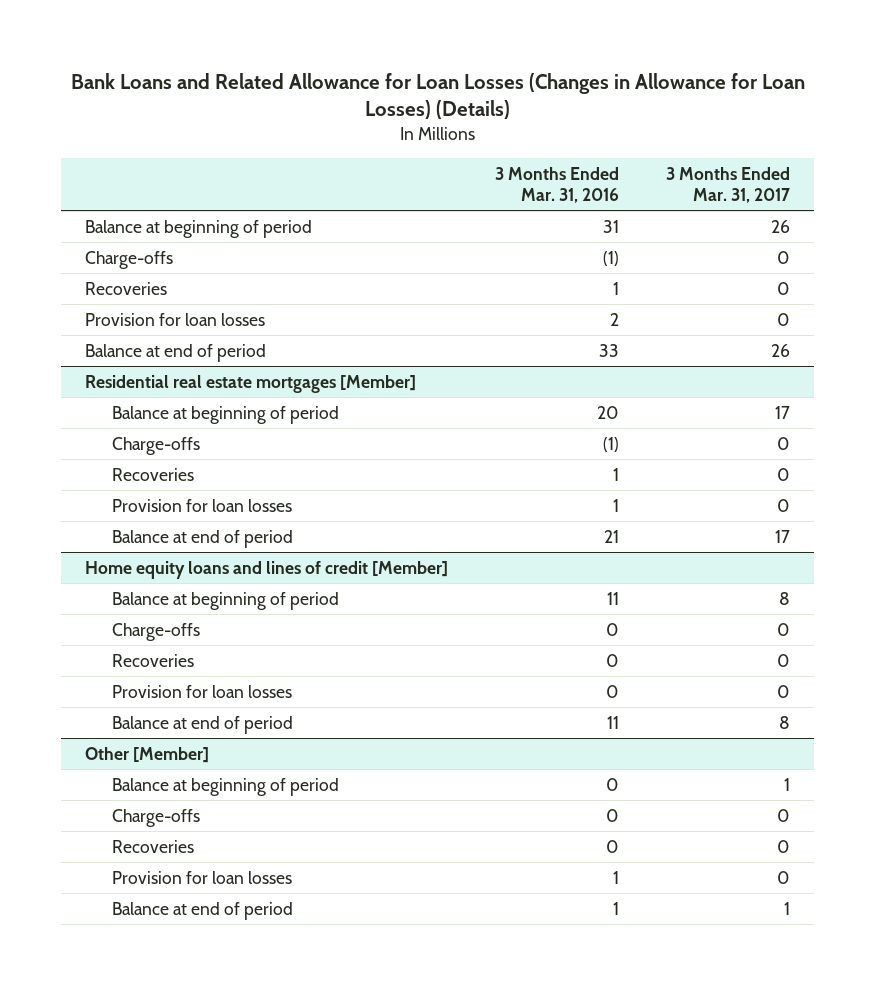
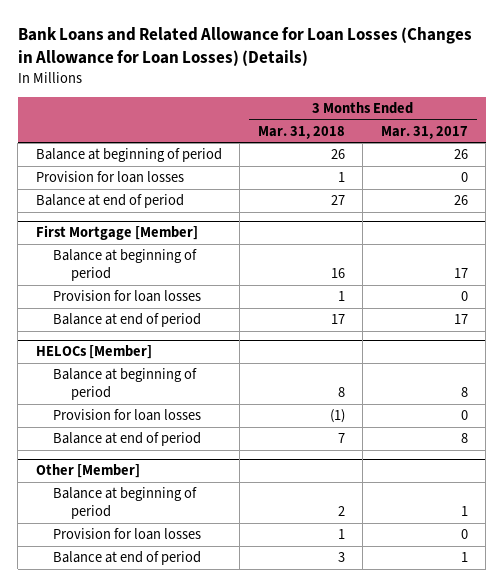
[495,166,620,203] 3 Months Ended Mar. 31, 2016 -> none
none -> [257,125,345,139] Mar. 31, 2018
[84,250,173,269] Charge-offs -> none
[84,281,167,295] Recoveries -> none
[84,374,416,393] Residential real estate mortgages [Member] -> none
none -> [35,225,198,241] First Mortgage [Member]
[111,436,200,455] Charge-offs -> none
[111,467,194,481] Recoveries -> none
[84,560,448,579] Home equity loans and lines of credit [Member] -> [35,345,152,360] HELOCs [Member]
[111,622,200,641] Charge-offs -> none
[111,653,194,667] Recoveries -> none
[111,808,200,827] Charge-offs -> none
[111,839,194,853] Recoveries -> none

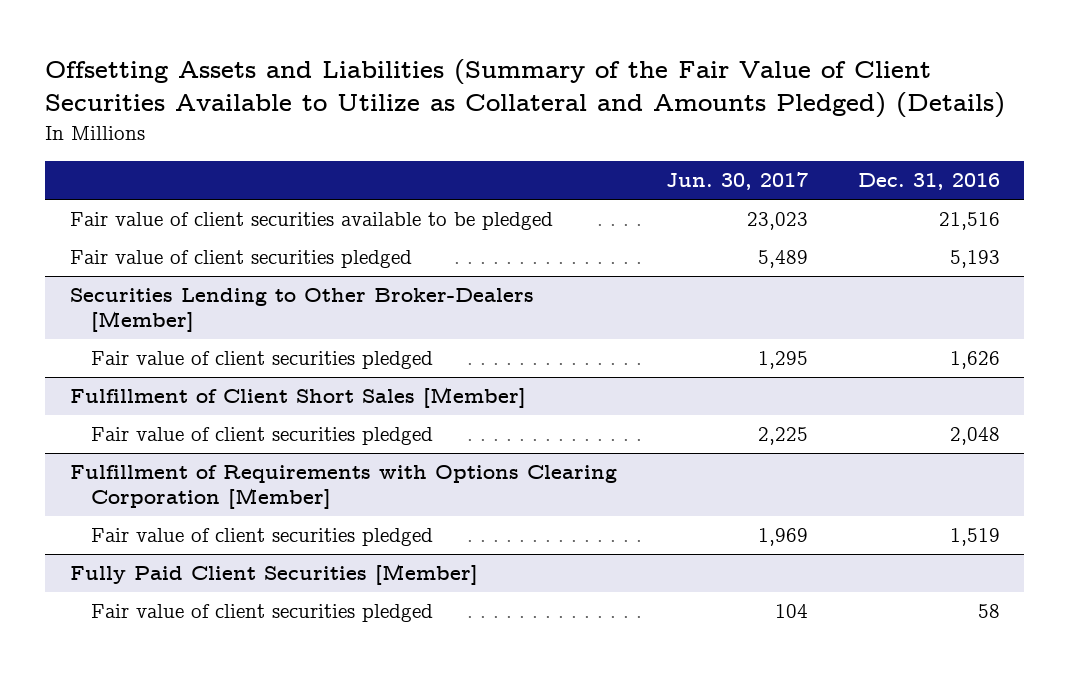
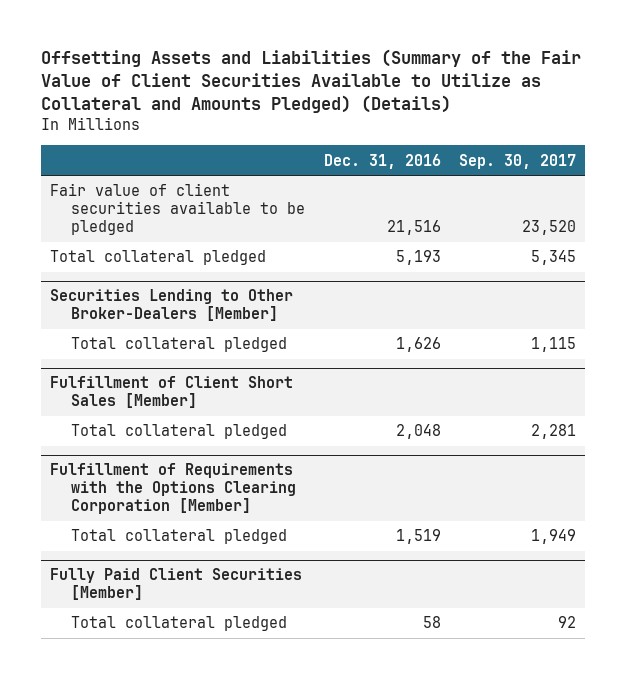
[666,172,809,191] Jun. 30, 2017 -> none
none -> [459,153,577,169] Sep. 30, 2017
[70,250,413,269] Fair value of client securities pledged -> [50,250,267,266] Total collateral pledged
[90,351,433,370] Fair value of client securities pledged -> [71,337,288,353] Total collateral pledged
[90,427,433,446] Fair value of client securities pledged -> [71,424,288,440] Total collateral pledged
[70,465,618,509] Fulfillment of Requirements with Options Clearing Corporation [Member] -> [50,463,297,515] Fulfillment of Requirements with the Options Clearing Corporation [Member]
[90,528,433,547] Fair value of client securities pledged -> [71,529,288,545] Total collateral pledged
[90,604,433,623] Fair value of client securities pledged -> [71,616,288,632] Total collateral pledged

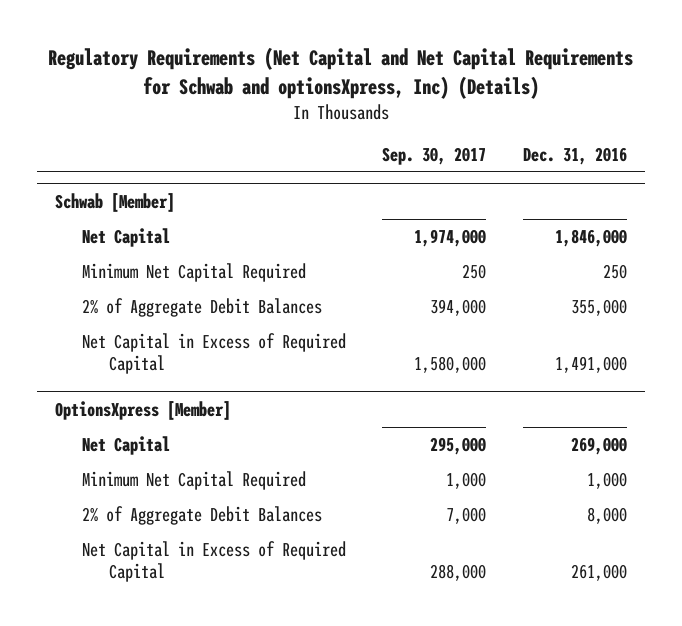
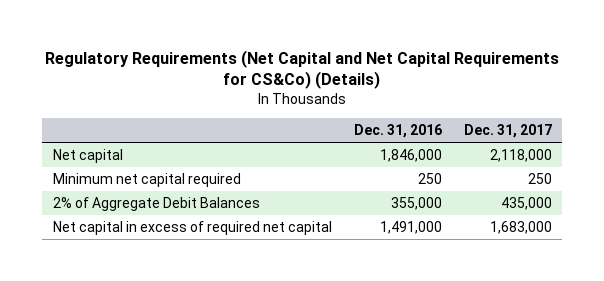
[48,47,634,99] Regulatory Requirements (Net Capital and Net Capital Requirements for Schwab and optionsXpress, Inc) (Details) -> [45,49,560,90] Regulatory Requirements (Net Capital and Net Capital Requirements for CS&Co) (Details)
[382,146,487,165] Sep. 30, 2017 -> none
none -> [463,124,552,139] Dec. 31, 2017
[55,192,176,212] Schwab [Member] -> none
[82,227,171,247] Net Capital -> [52,148,123,163] Net capital
[82,262,307,282] Minimum Net Capital Required -> [52,172,241,187] Minimum net capital required
[55,400,232,420] OptionsXpress [Member] -> none
[82,435,171,455] Net Capital -> none
[82,470,307,490] Minimum Net Capital Required -> none
[82,505,323,525] 2% of Aggregate Debit Balances -> none
[82,540,347,582] Net Capital in Excess of Required Capital -> none
[82,332,347,374] Net Capital in Excess of Required Capital -> [52,220,332,235] Net capital in excess of required net capital

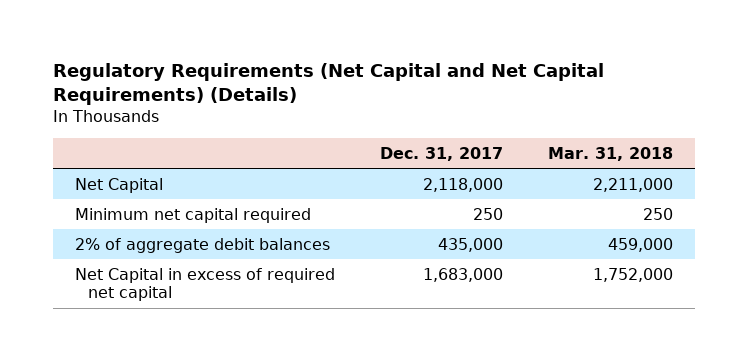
[45,49,560,90] Regulatory Requirements (Net Capital and Net Capital Requirements for CS&Co) (Details) -> [52,62,604,106] Regulatory Requirements (Net Capital and Net Capital Requirements) (Details)
[353,124,442,139] Dec. 31, 2016 -> none
none -> [547,146,673,161] Mar. 31, 2018
[52,148,123,163] Net capital -> [75,177,164,193] Net Capital
[52,196,260,211] 2% of Aggregate Debit Balances -> [75,237,331,253] 2% of aggregate debit balances
[52,220,332,235] Net capital in excess of required net capital -> [75,267,336,302] Net Capital in excess of required net capital

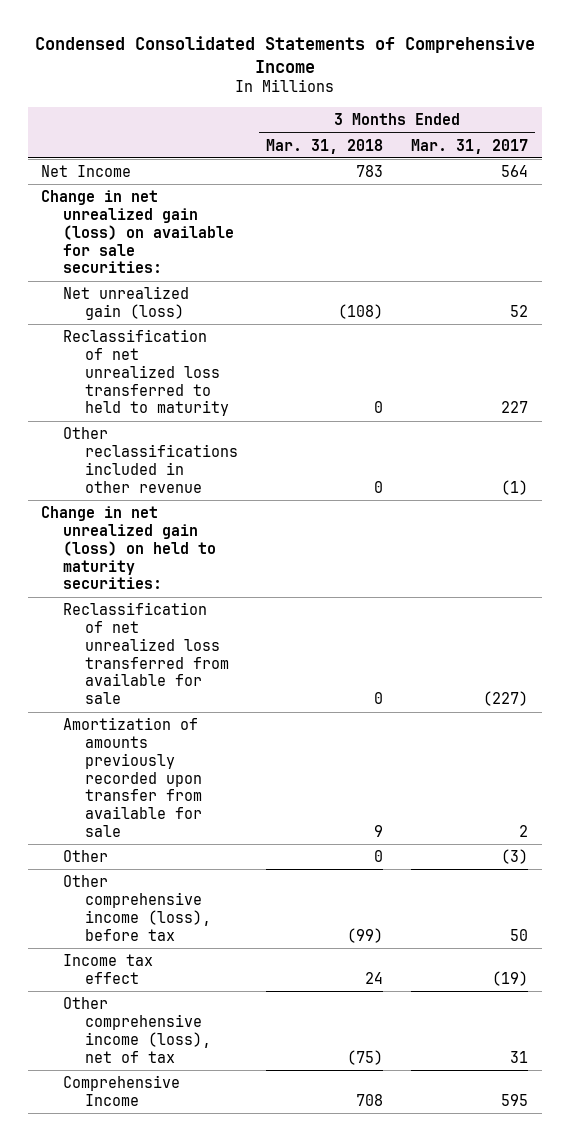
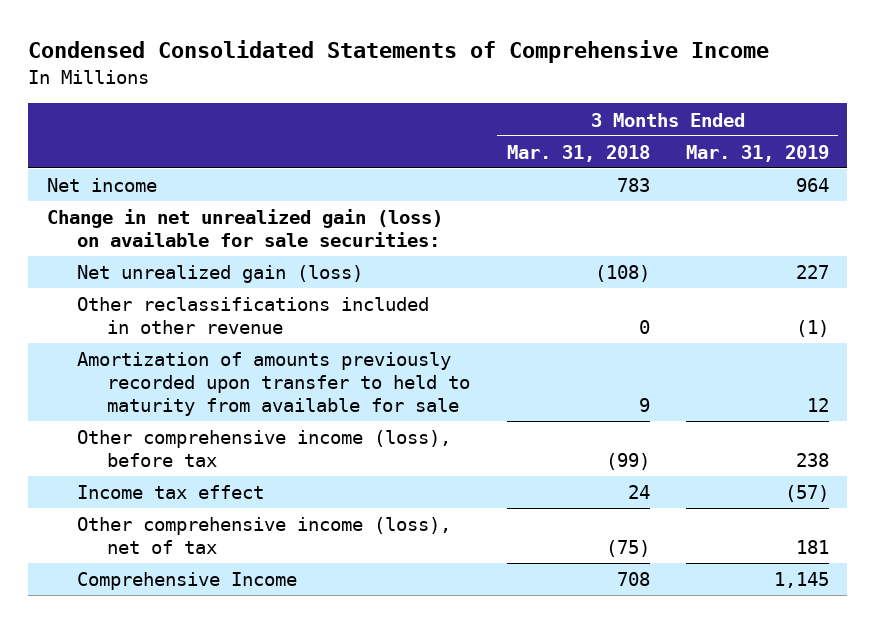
[410,138,528,154] Mar. 31, 2017 -> none
none -> [686,144,830,162] Mar. 31, 2019
[41,165,132,178] Net Income -> [46,178,157,193] Net income
[63,329,230,417] Reclassification of net unrealized loss transferred to held to maturity -> none
[41,506,217,590] Change in net unrealized gain (loss) on held to maturity securities: -> none
[63,602,230,705] Reclassification of net unrealized loss transferred from available for sale -> none
[63,850,109,863] Other -> none
[63,717,203,838] Amortization of amounts previously recorded upon transfer from available for sale -> [76,352,471,417] Amortization of amounts previously recorded upon transfer to held to maturity from available for sale

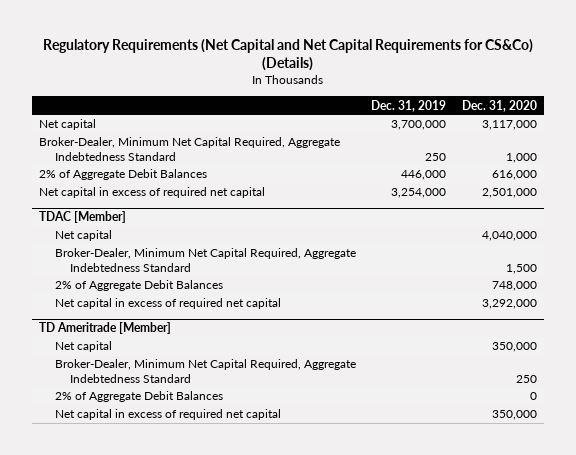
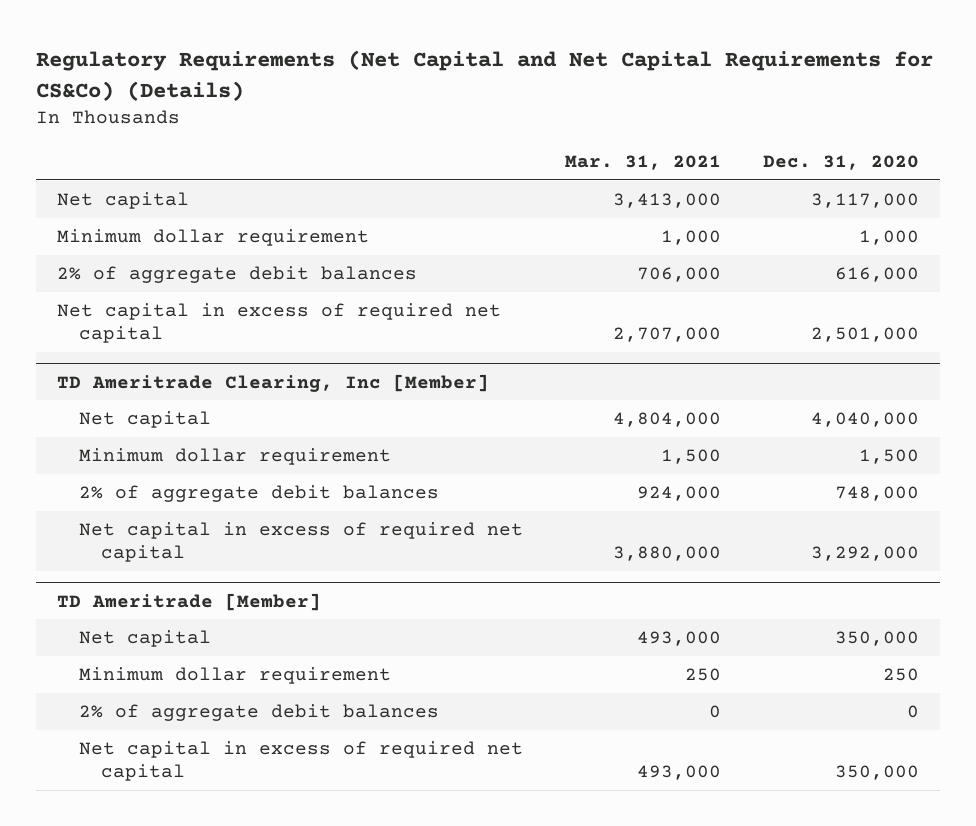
[371,99,447,112] Dec. 31, 2019 -> none
none -> [565,154,722,170] Mar. 31, 2021
[39,137,341,161] Broker-Dealer, Minimum Net Capital Required, Aggregate Indebtedness Standard -> [56,229,369,247] Minimum dollar requirement
[39,169,208,181] 2% of Aggregate Debit Balances -> [56,266,417,284] 2% of aggregate debit balances
[39,211,127,224] TDAC [Member] -> [56,373,489,392] TD Ameritrade Clearing, Inc [Member]
[54,248,356,272] Broker-Dealer, Minimum Net Capital Required, Aggregate Indebtedness Standard -> [79,448,392,466] Minimum dollar requirement
[54,280,223,292] 2% of Aggregate Debit Balances -> [79,485,440,503] 2% of aggregate debit balances
[54,359,356,383] Broker-Dealer, Minimum Net Capital Required, Aggregate Indebtedness Standard -> [79,667,392,685] Minimum dollar requirement
[54,391,223,403] 2% of Aggregate Debit Balances -> [79,704,440,722] 2% of aggregate debit balances

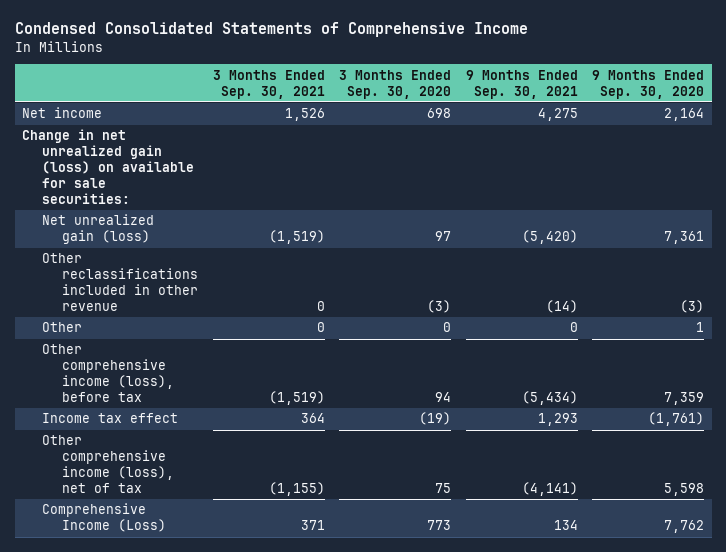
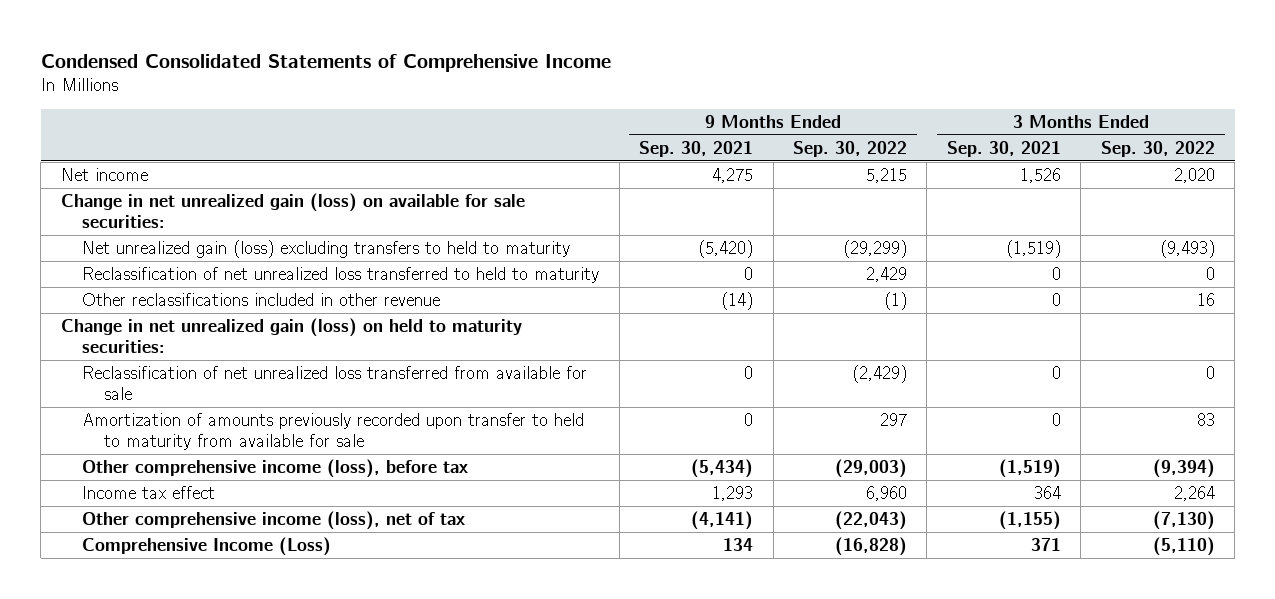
[339,69,452,99] 3 Months Ended Sep. 30, 2020 -> none
[592,69,705,99] 9 Months Ended Sep. 30, 2020 -> none
none -> [792,140,907,157] Sep. 30, 2022
none -> [1100,140,1215,157] Sep. 30, 2022
[42,214,155,245] Net unrealized gain (loss) -> [82,240,571,259] Net unrealized gain (loss) excluding transfers to held to maturity
none -> [82,267,600,284] Reclassification of net unrealized loss transferred to held to maturity
[42,322,83,333] Other -> none
none -> [60,318,522,354] Change in net unrealized gain (loss) on held to maturity securities:
none -> [82,366,588,401] Reclassification of net unrealized loss transferred from available for sale
none -> [82,413,585,451] Amortization of amounts previously recorded upon transfer to held to maturity from available for sale

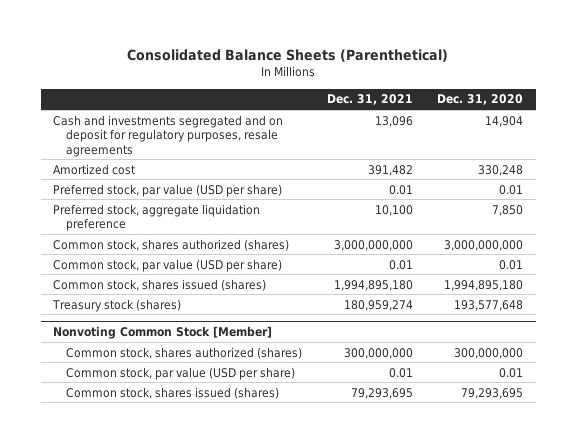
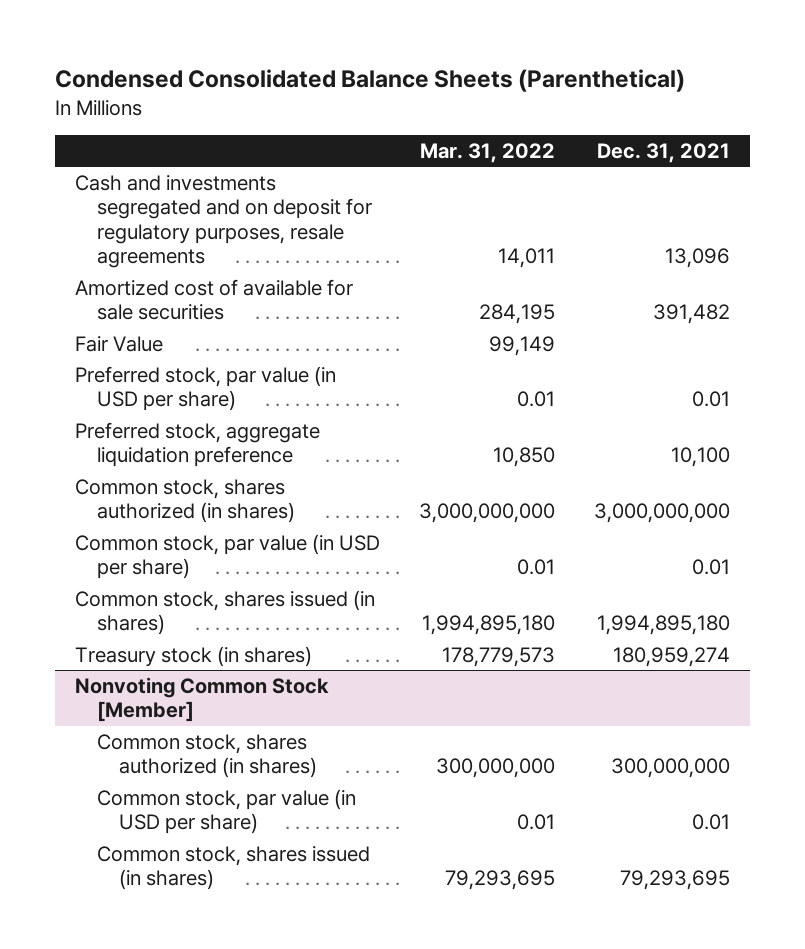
[127,48,449,62] Consolidated Balance Sheets (Parenthetical) -> [55,69,686,93] Condensed Consolidated Balance Sheets (Parenthetical)
[437,94,524,106] Dec. 31, 2020 -> none
none -> [420,142,556,163] Mar. 31, 2022
[53,163,136,175] Amortized cost -> [75,278,354,321] Amortized cost of available for sale securities
none -> [75,335,164,352] Fair Value
[53,183,283,197] Preferred stock, par value (USD per share) -> [75,365,337,412] Preferred stock, par value (in USD per share)
[53,238,290,251] Common stock, shares authorized (shares) -> [75,478,295,524] Common stock, shares authorized (in shares)
[53,258,283,272] Common stock, par value (USD per share) -> [75,533,381,580] Common stock, par value (in USD per share)
[53,278,267,291] Common stock, shares issued (shares) -> [75,589,376,636] Common stock, shares issued (in shares)
[52,298,182,312] Treasury stock (shares) -> [75,645,313,667] Treasury stock (in shares)
[66,346,303,359] Common stock, shares authorized (shares) -> [96,733,317,779] Common stock, shares authorized (in shares)
[66,366,296,380] Common stock, par value (USD per share) -> [96,788,356,835] Common stock, par value (in USD per share)
[66,386,280,399] Common stock, shares issued (shares) -> [96,845,370,891] Common stock, shares issued (in shares)

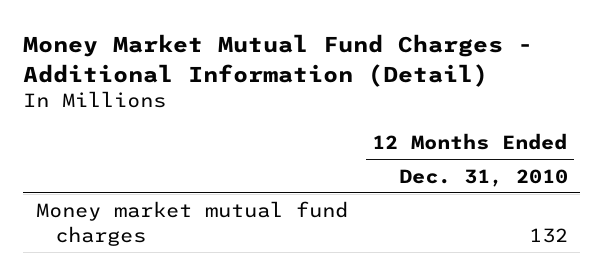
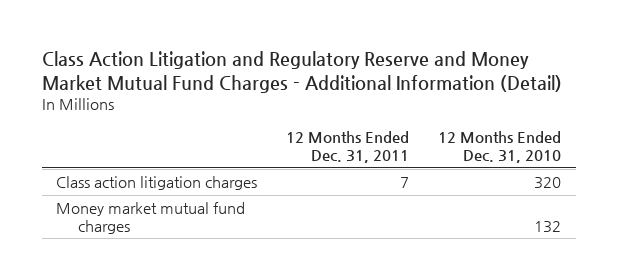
[23,34,534,87] Money Market Mutual Fund Charges - Additional Information (Detail) -> [41,51,562,93] Class Action Litigation and Regulatory Reserve and Money Market Mutual Fund Charges - Additional Information (Detail)
none -> [286,131,410,164] 12 Months Ended Dec. 31, 2011
none -> [56,176,258,191] Class action litigation charges

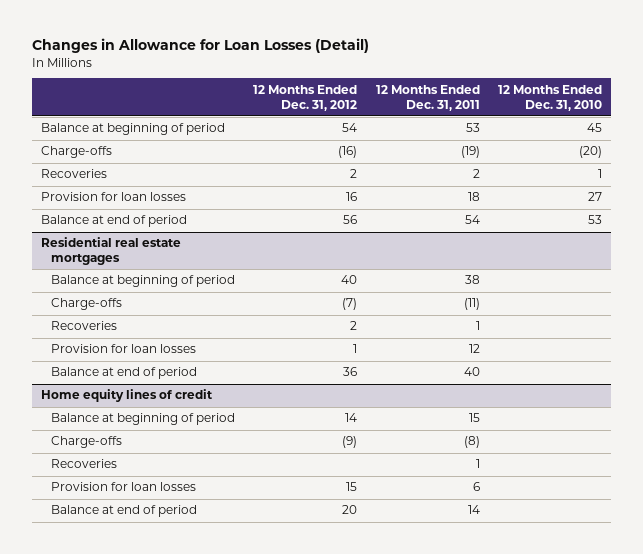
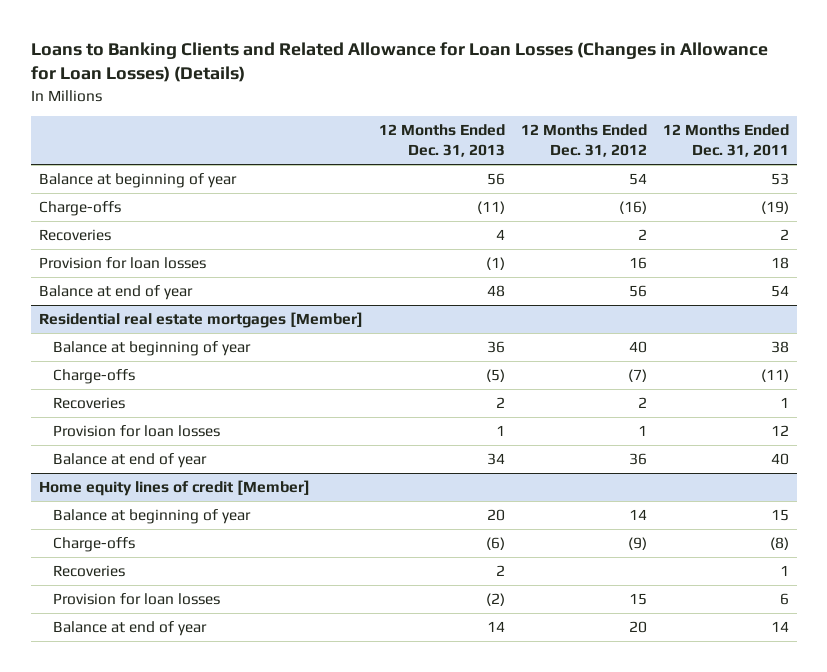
[31,38,369,54] Changes in Allowance for Loan Losses (Detail) -> [30,41,768,83] Loans to Banking Clients and Related Allowance for Loan Losses (Changes in Allowance for Loan Losses) (Details)
[497,84,602,111] 12 Months Ended Dec. 31, 2010 -> none
none -> [378,124,505,158] 12 Months Ended Dec. 31, 2013
[40,123,225,136] Balance at beginning of period -> [38,173,237,189] Balance at beginning of year
[40,215,187,228] Balance at end of period -> [38,285,193,301] Balance at end of year
[40,237,181,266] Residential real estate mortgages -> [38,312,363,329] Residential real estate mortgages [Member]
[51,275,236,288] Balance at beginning of period -> [52,341,251,357] Balance at beginning of year
[51,367,198,380] Balance at end of period -> [52,453,207,469] Balance at end of year
[40,389,213,403] Home equity lines of credit -> [38,480,310,497] Home equity lines of credit [Member]
[51,413,236,426] Balance at beginning of period -> [52,509,251,525] Balance at beginning of year
[51,505,198,518] Balance at end of period -> [52,621,207,637] Balance at end of year

